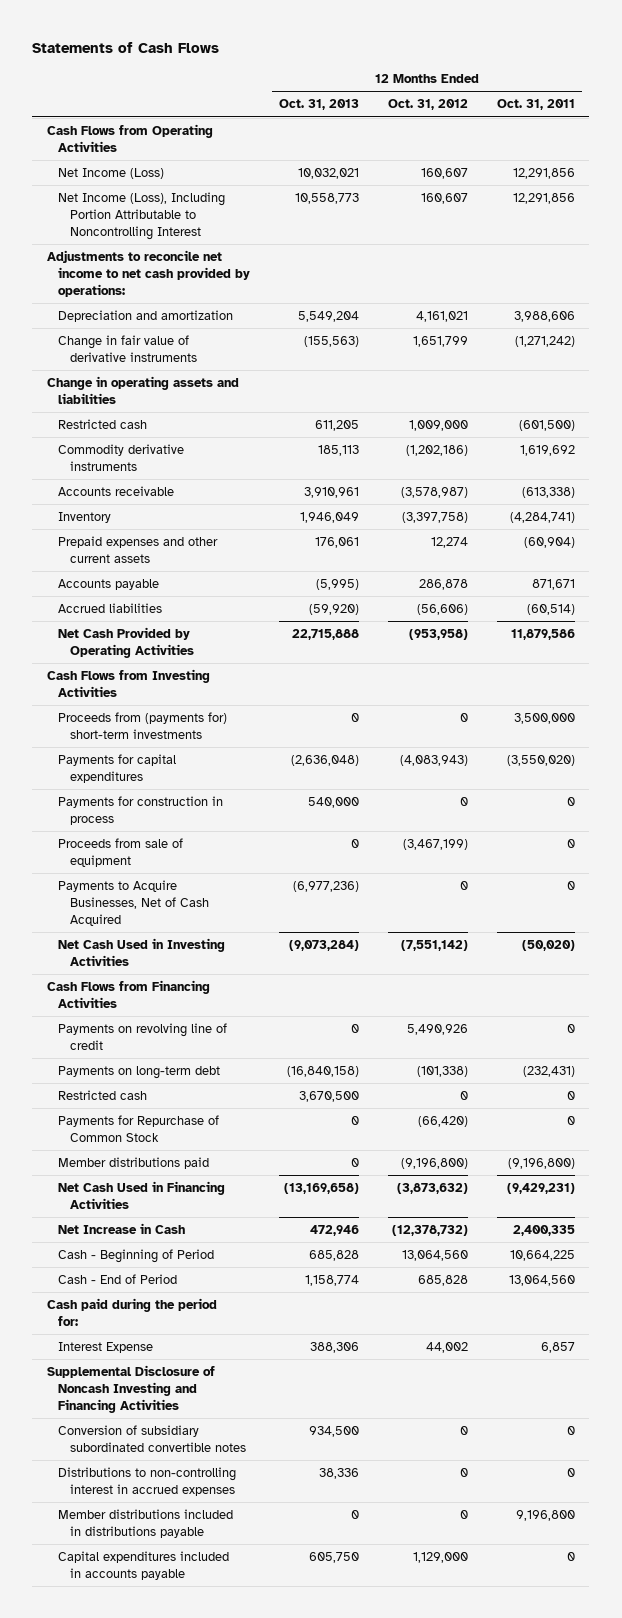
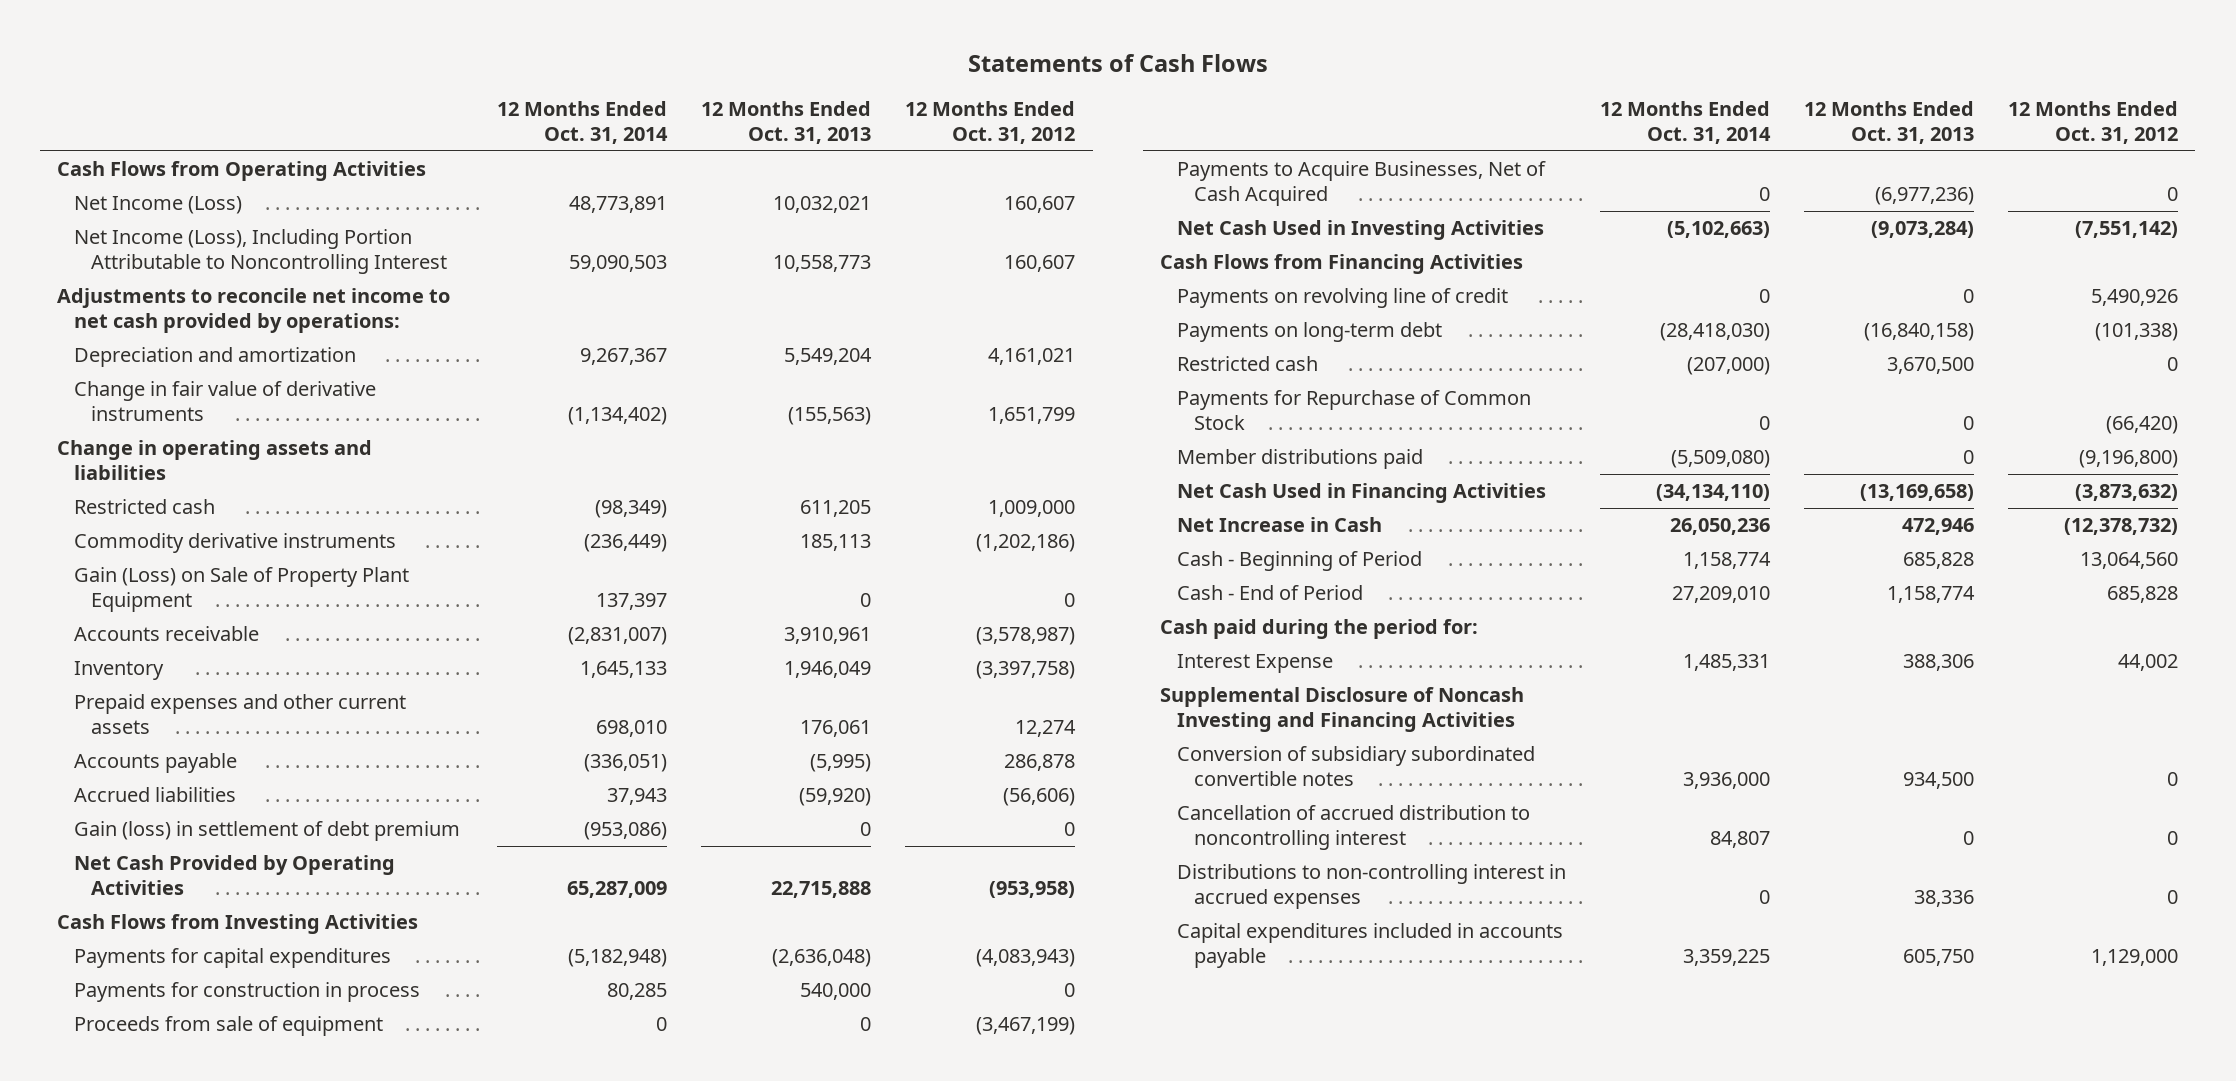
[497,99,576,111] Oct. 31, 2011 -> none
none -> [497,101,669,144] 12 Months Ended Oct. 31, 2014
none -> [74,567,410,612] Gain (Loss) on Sale of Property Plant Equipment
none -> [74,821,461,842] Gain (loss) in settlement of debt premium
[58,712,228,740] Proceeds from (payments for) short-term investments -> none
none -> [1176,805,1530,850] Cancellation of accrued distribution to noncontrolling interest
[58,1509,234,1539] Member distributions included in distributions payable -> none

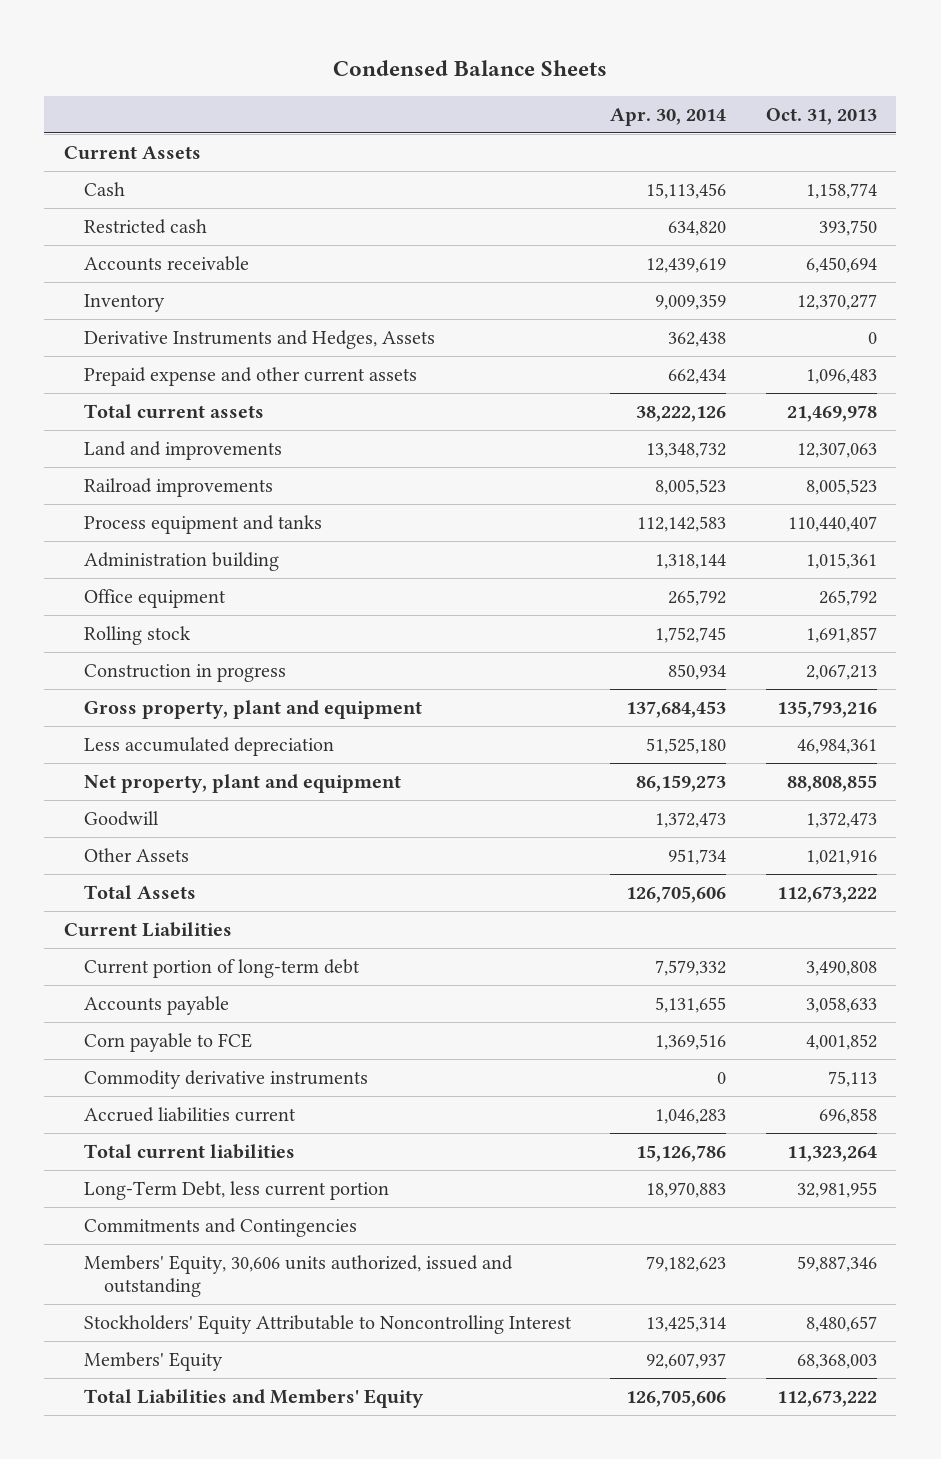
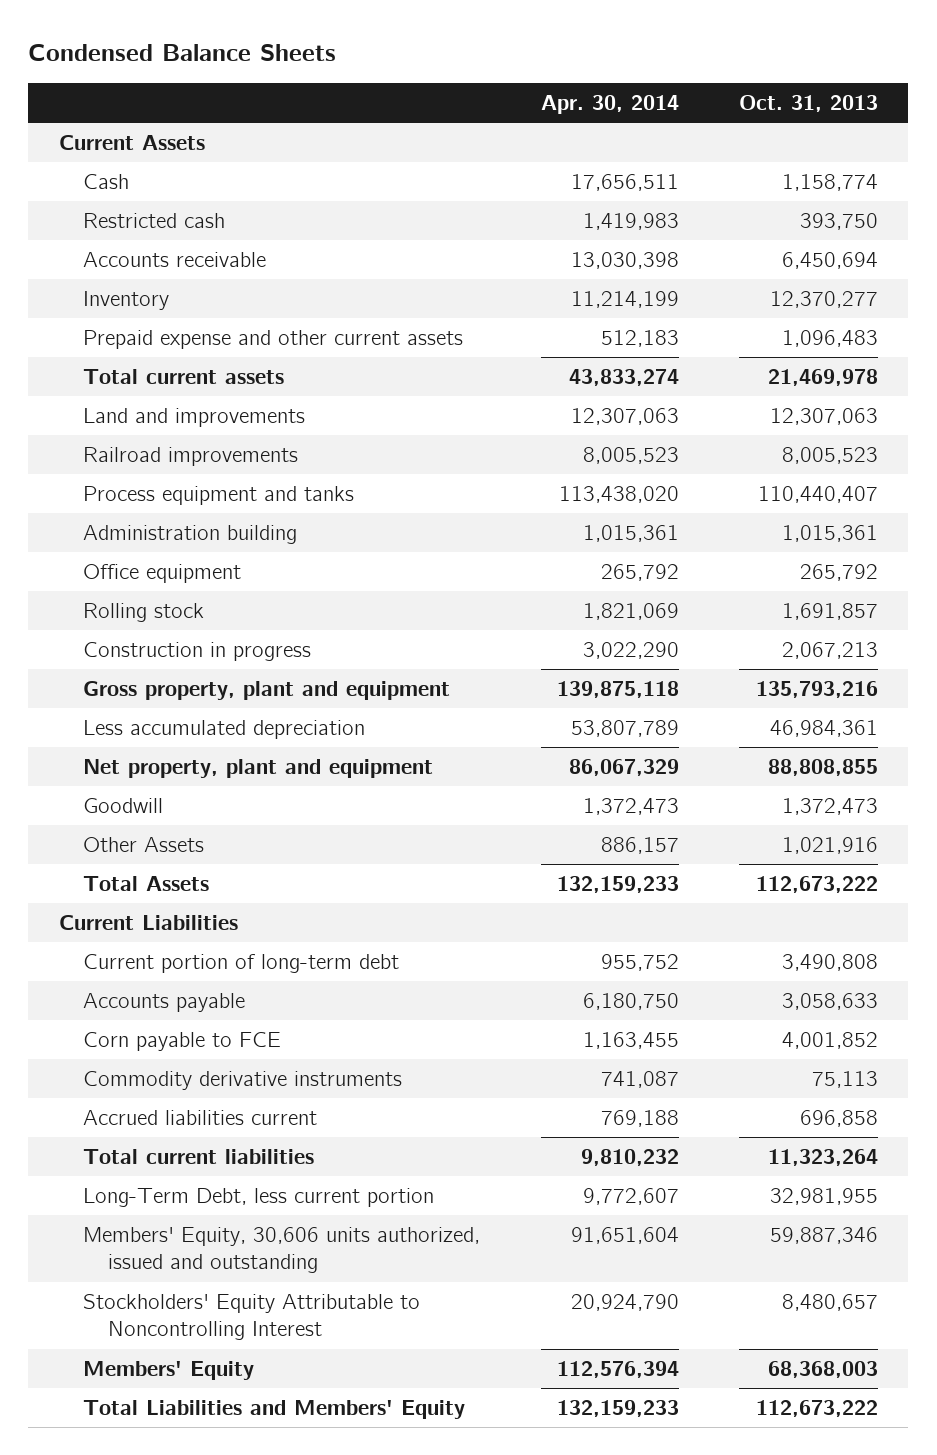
[83,329,435,349] Derivative Instruments and Hedges, Assets -> none
[646,182,727,199] 15,113,456 -> [570,173,679,191] 17,656,511
[668,220,727,236] 634,820 -> [582,212,679,230] 1,419,983
[646,257,727,273] 12,439,619 -> [570,251,679,269] 13,030,398
[655,293,727,310] 9,009,359 -> [570,290,679,308] 11,214,199
[668,368,727,384] 662,434 -> [600,329,679,347] 512,183
[636,405,727,422] 38,222,126 -> [568,368,679,386] 43,833,274
[646,441,727,458] 13,348,732 -> [570,407,679,425] 12,307,063
[637,515,727,532] 112,142,583 -> [558,485,679,503] 113,438,020
[655,553,727,569] 1,318,144 -> [582,524,679,542] 1,015,361
[655,626,727,643] 1,752,745 -> [582,602,679,620] 1,821,069
[668,663,727,680] 850,934 -> [582,641,679,659] 3,022,290
[626,700,727,718] 137,684,453 -> [556,680,679,698] 139,875,118
[646,737,727,754] 51,525,180 -> [570,719,679,737] 53,807,789
[636,774,727,792] 86,159,273 -> [568,758,679,776] 86,067,329
[668,848,727,865] 951,734 -> [600,836,679,854] 886,157
[626,885,727,903] 126,705,606 -> [556,875,679,893] 132,159,233
[83,1217,357,1237] Commitments and Contingencies -> none
[655,959,727,976] 7,579,332 -> [600,953,679,971] 955,752
[655,996,727,1013] 5,131,655 -> [582,992,679,1010] 6,180,750
[655,1033,727,1050] 1,369,516 -> [582,1031,679,1049] 1,163,455
[717,1071,727,1084] 0 -> [600,1070,679,1088] 741,087
[655,1108,727,1124] 1,046,283 -> [600,1109,679,1127] 769,188
[636,1144,727,1162] 15,126,786 -> [580,1148,679,1166] 9,810,232
[646,1181,727,1198] 18,970,883 -> [582,1187,679,1205] 9,772,607
[646,1255,727,1272] 79,182,623 -> [570,1226,679,1244] 91,651,604
[646,1315,727,1332] 13,425,314 -> [570,1293,679,1311] 20,924,790
[646,1352,727,1369] 92,607,937 -> [556,1360,679,1378] 112,576,394
[626,1389,727,1407] 126,705,606 -> [556,1399,679,1417] 132,159,233

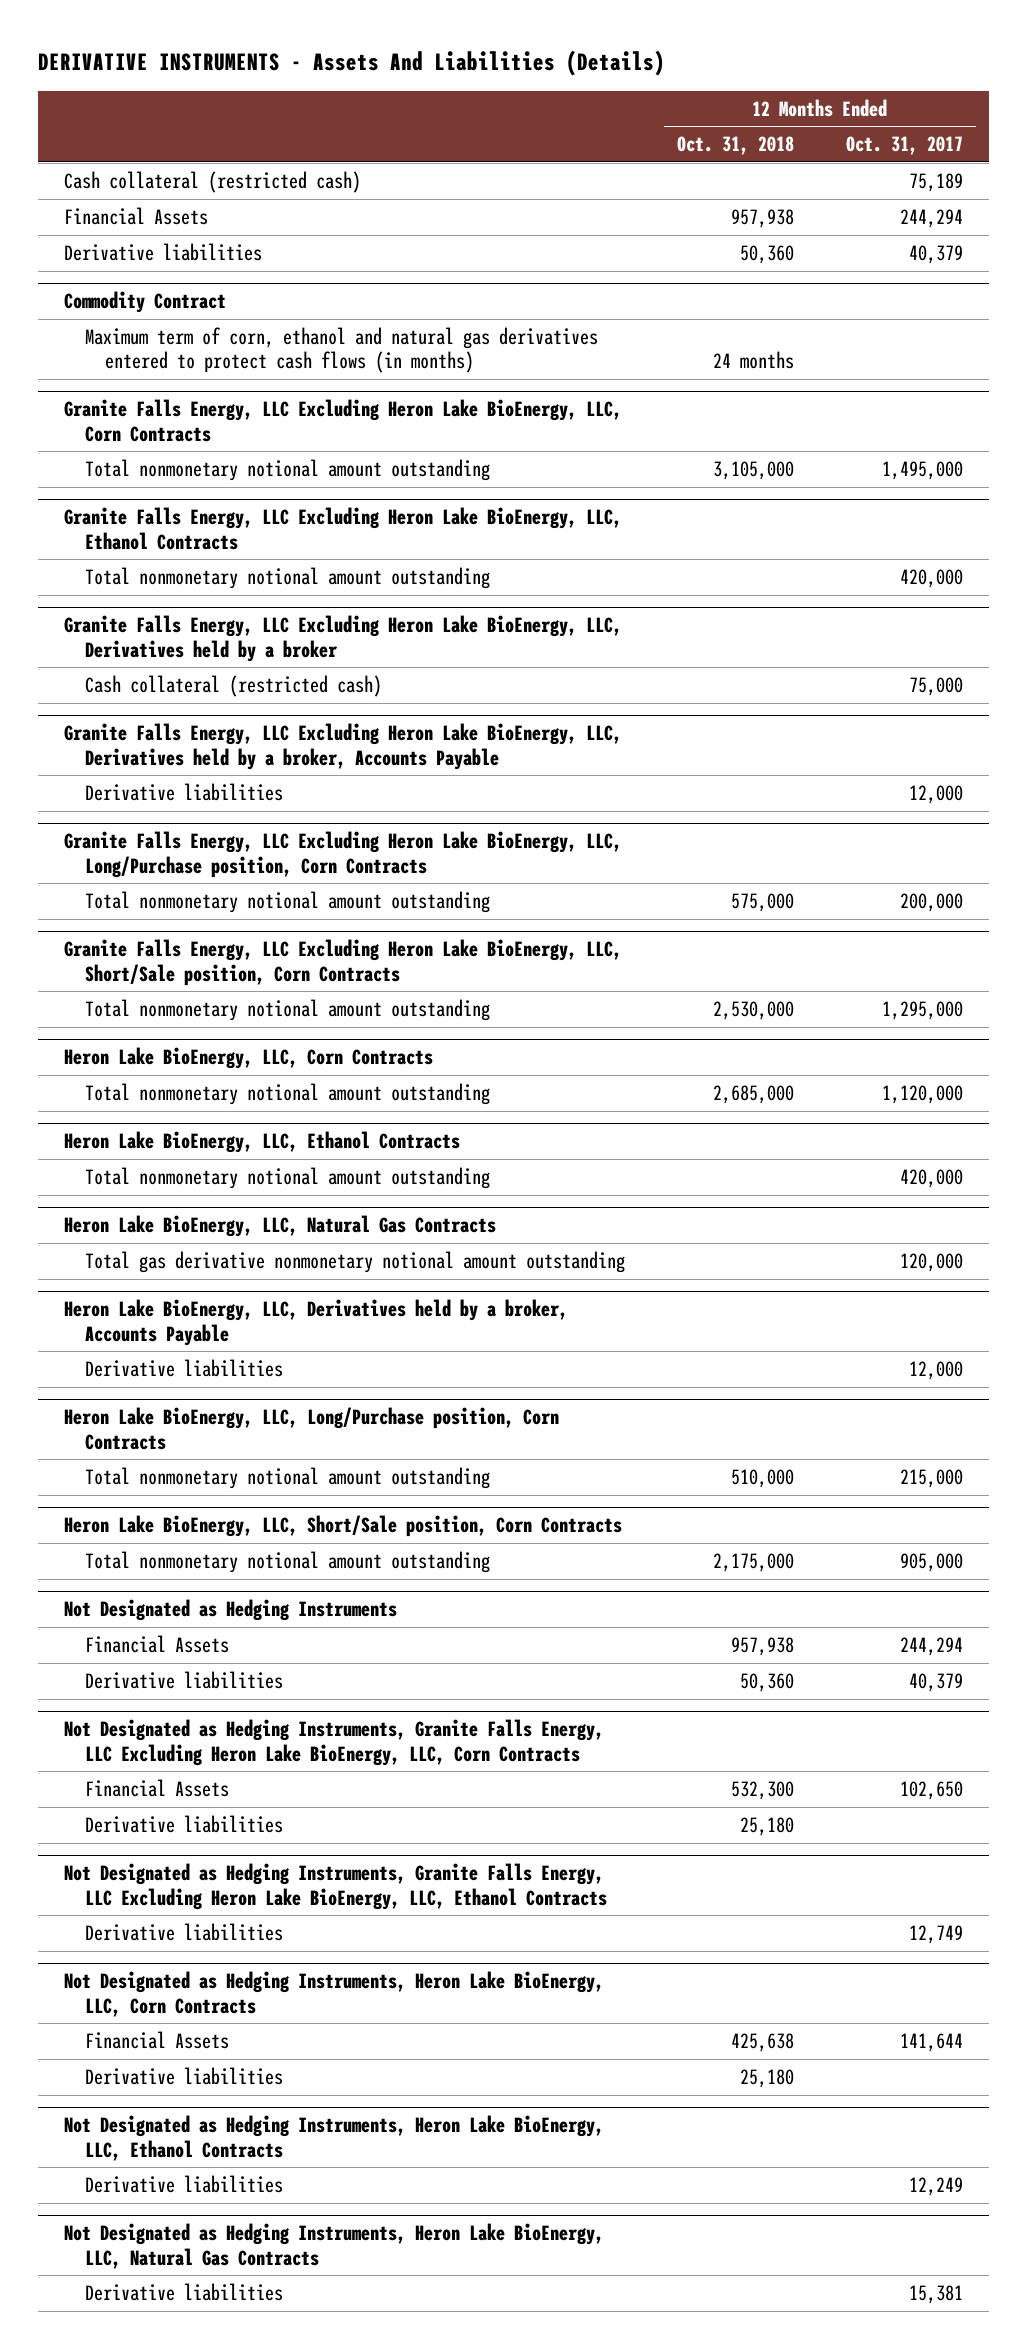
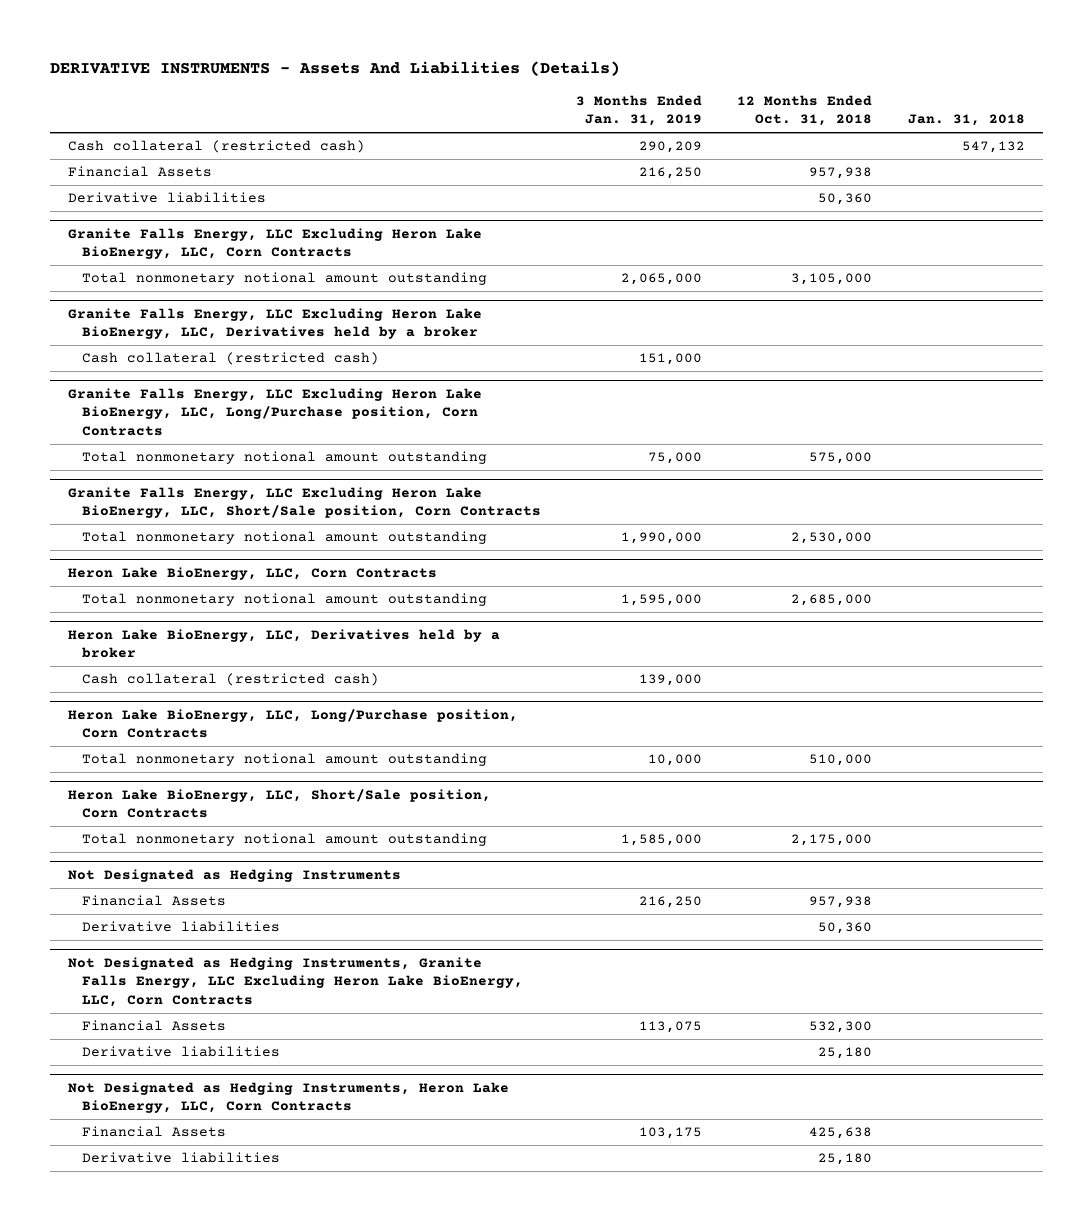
[845,136,963,156] Oct. 31, 2017 -> none
none -> [576,94,703,127] 3 Months Ended Jan. 31, 2019
none -> [907,114,1025,127] Jan. 31, 2018
[64,291,227,314] Commodity Contract -> none
[84,326,598,374] Maximum term of corn, ethanol and natural gas derivatives entered to protect cash flows (in months) -> none
[64,507,623,550] Granite Falls Energy, LLC Excluding Heron Lake BioEnergy, LLC, Ethanol Contracts -> none
[84,566,490,589] Total nonmonetary notional amount outstanding -> none
[64,723,623,770] Granite Falls Energy, LLC Excluding Heron Lake BioEnergy, LLC, Derivatives held by a broker, Accounts Payable -> none
[84,782,283,801] Derivative liabilities -> none
[64,1131,461,1154] Heron Lake BioEnergy, LLC, Ethanol Contracts -> none
[84,1166,490,1189] Total nonmonetary notional amount outstanding -> none
[64,1215,497,1238] Heron Lake BioEnergy, LLC, Natural Gas Contracts -> none
[84,1250,625,1273] Total gas derivative nonmonetary notional amount outstanding -> none
[84,1358,283,1377] Derivative liabilities -> none
[64,1299,569,1346] Heron Lake BioEnergy, LLC, Derivatives held by a broker, Accounts Payable -> [67,628,500,659] Heron Lake BioEnergy, LLC, Derivatives held by a broker
none -> [81,673,379,687] Cash collateral (restricted cash)
[64,1863,607,1910] Not Designated as Hedging Instruments, Granite Falls Energy, LLC Excluding Heron Lake BioEnergy, LLC, Ethanol Contracts -> none
[84,1922,283,1941] Derivative liabilities -> none
[64,2115,605,2161] Not Designated as Hedging Instruments, Heron Lake BioEnergy, LLC, Ethanol Contracts -> none
[84,2174,283,2193] Derivative liabilities -> none
[64,2223,605,2269] Not Designated as Hedging Instruments, Heron Lake BioEnergy, LLC, Natural Gas Contracts -> none
[84,2282,283,2301] Derivative liabilities -> none

